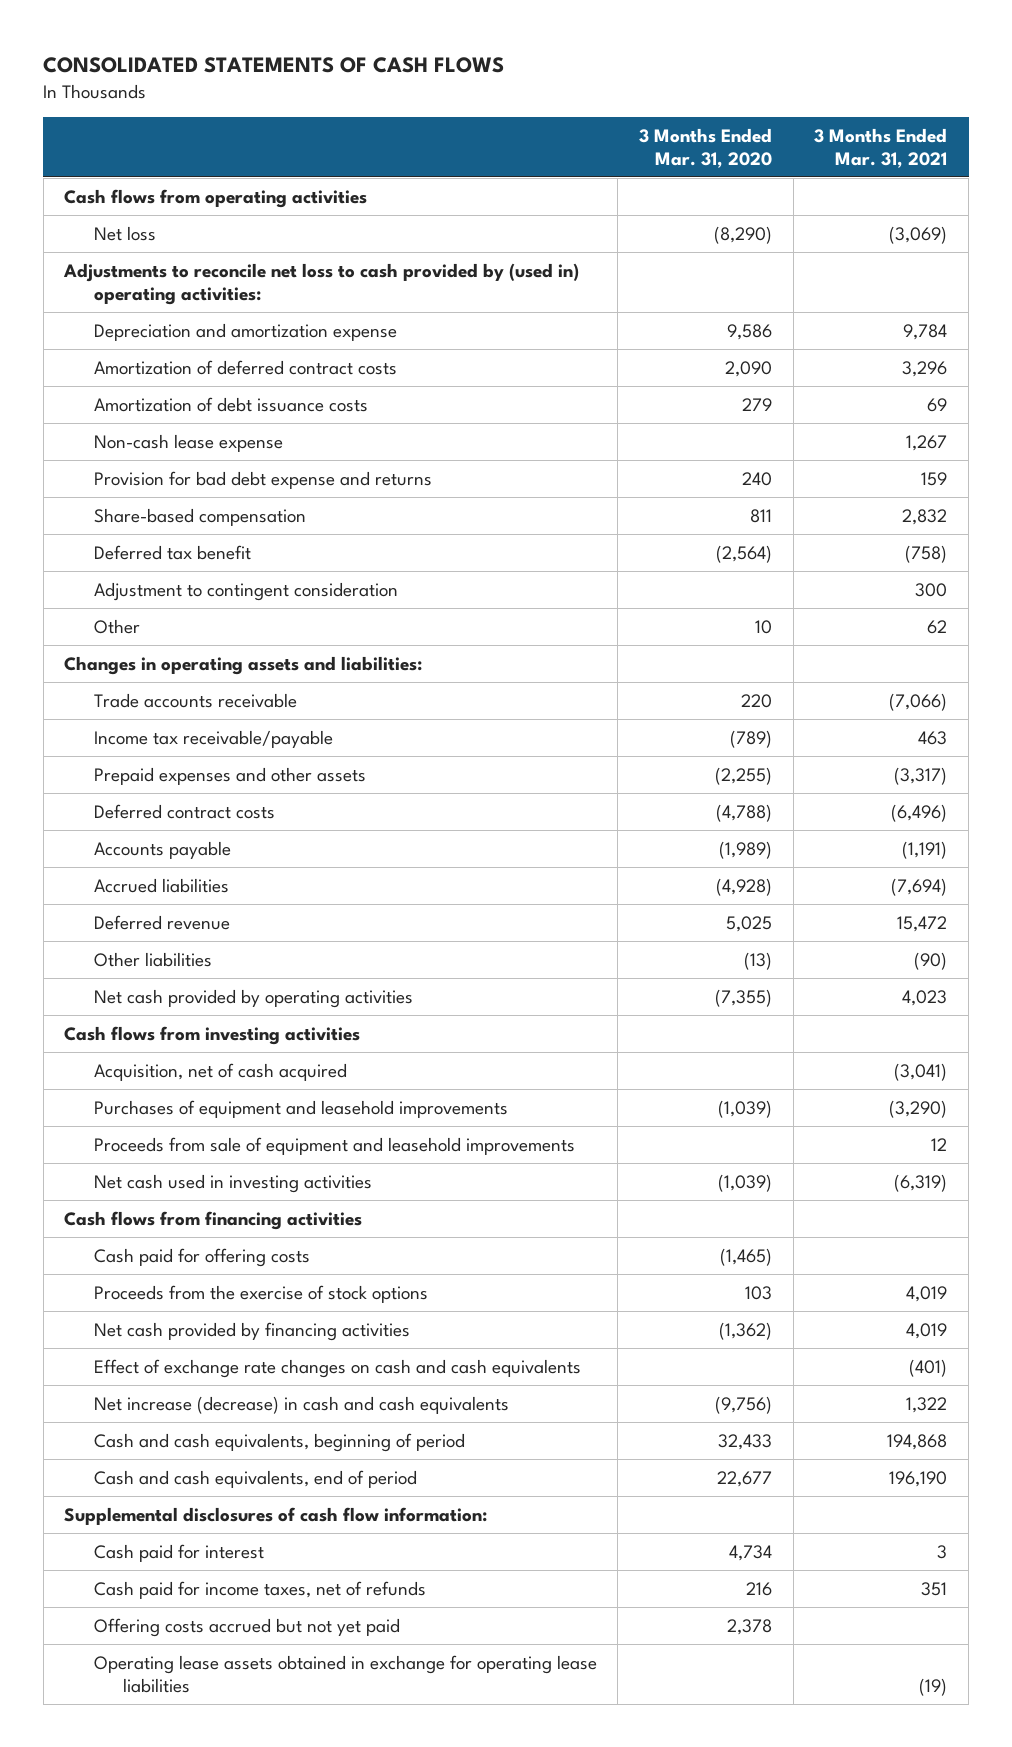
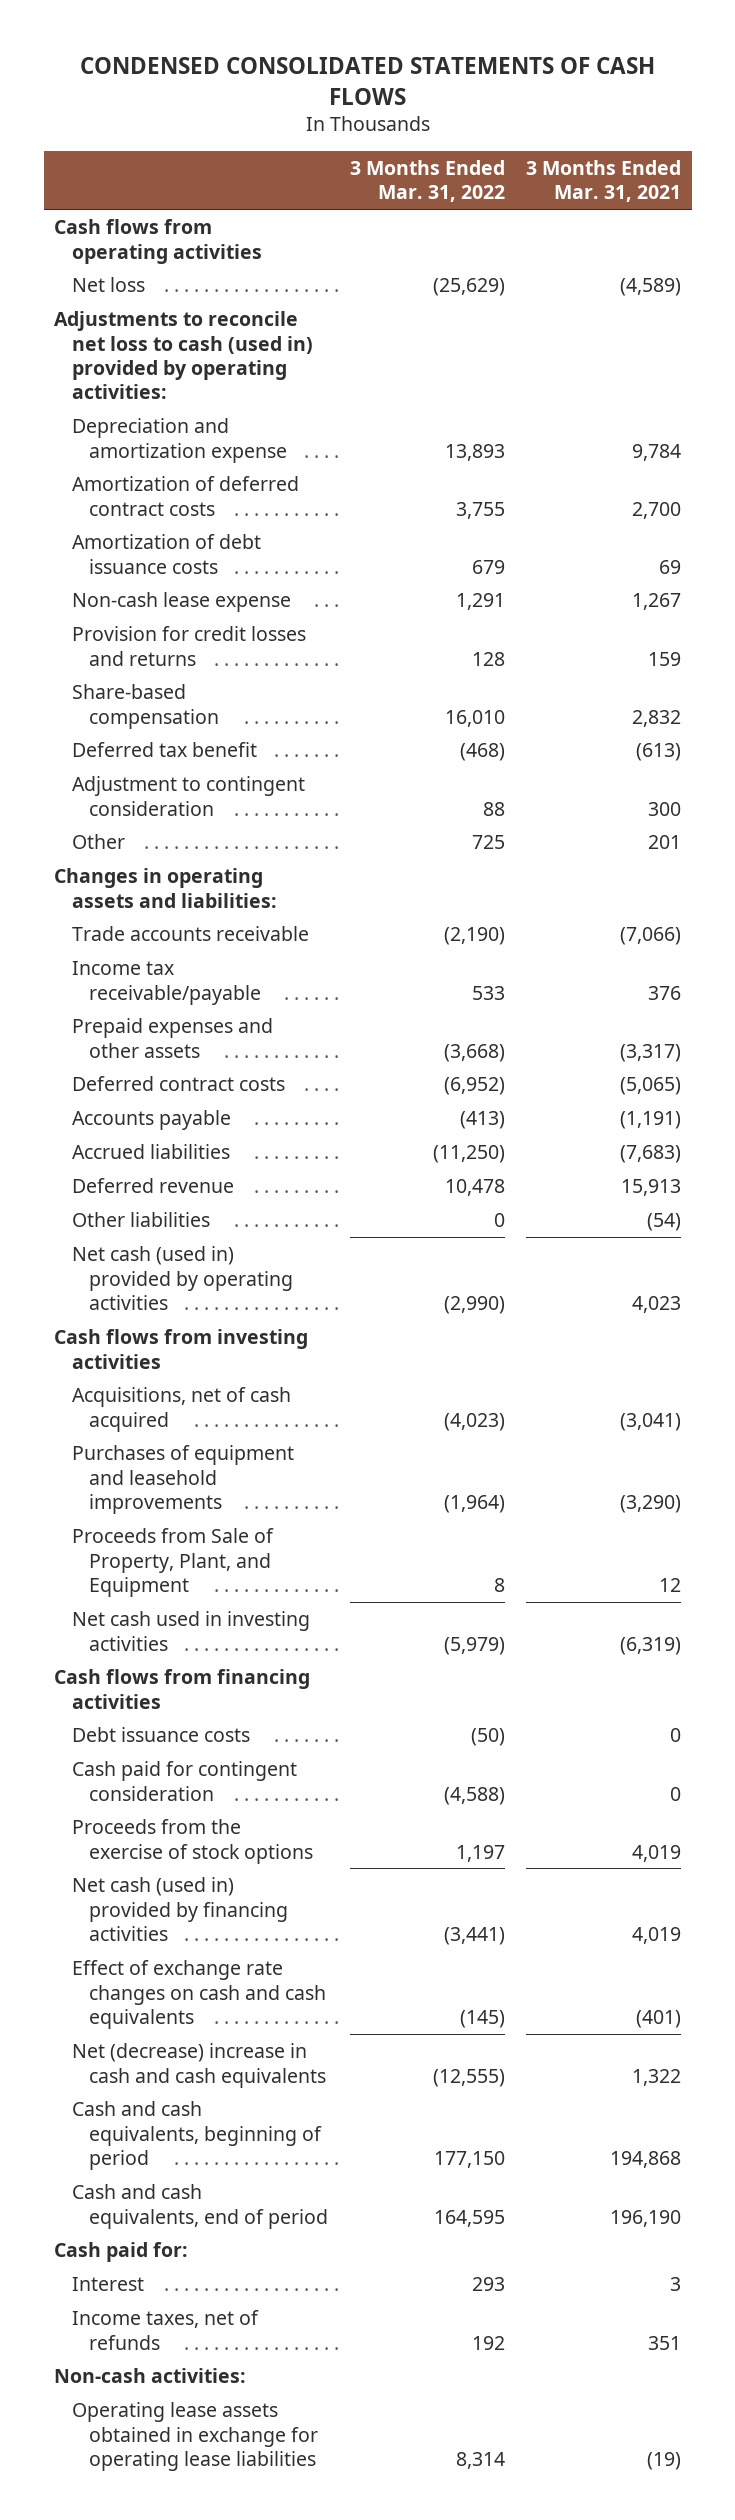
[43,57,505,74] CONSOLIDATED STATEMENTS OF CASH FLOWS -> [79,57,655,105] CONDENSED CONSOLIDATED STATEMENTS OF CASH FLOWS
[639,127,773,168] 3 Months Ended Mar. 31, 2020 -> none
none -> [349,160,505,203] 3 Months Ended Mar. 31, 2022
[889,225,948,244] (3,069) -> [619,278,681,297] (4,589)
[63,262,580,305] Adjustments to reconcile net loss to cash provided by (used in) operating activities: -> [54,311,313,400] Adjustments to reconcile net loss to cash (used in) provided by operating activities:
[902,360,948,377] 3,296 -> [631,501,681,519] 2,700
[93,470,432,489] Provision for bad debt expense and returns -> [71,626,306,666] Provision for credit losses and returns
[905,544,948,563] (758) -> [635,743,681,762] (613)
[927,619,948,634] 62 -> [647,835,681,850] 201
[918,730,948,745] 463 -> [647,985,681,1000] 376
[891,803,948,822] (6,496) -> [619,1077,681,1096] (5,065)
[891,877,948,896] (7,694) -> [619,1145,681,1164] (7,683)
[897,915,948,932] 15,472 -> [620,1179,681,1197] 15,913
[914,951,948,970] (90) -> [646,1213,681,1232] (54)
[93,988,413,1008] Net cash provided by operating activities -> [71,1246,294,1310] Net cash (used in) provided by operating activities
[93,1062,347,1081] Acquisition, net of cash acquired -> [71,1387,291,1432] Acquisitions, net of cash acquired
[93,1136,575,1155] Proceeds from sale of equipment and leasehold improvements -> [71,1528,274,1597] Proceeds from Sale of Property, Plant, and Equipment
[93,1247,310,1267] Cash paid for offering costs -> none
none -> [71,1727,250,1743] Debt issuance costs
none -> [71,1761,297,1801] Cash paid for contingent consideration
[93,1321,410,1341] Net cash provided by financing activities -> [71,1877,289,1941] Net cash (used in) provided by financing activities
[93,1395,509,1414] Net increase (decrease) in cash and cash equivalents -> [71,2043,327,2088] Net (decrease) increase in cash and cash equivalents
[64,1506,488,1525] Supplemental disclosures of cash flow information: -> none
[93,1617,400,1637] Offering costs accrued but not yet paid -> none
none -> [54,2242,189,2263] Cash paid for:
[93,1543,264,1562] Cash paid for interest -> [71,2277,144,2292] Interest
[93,1580,426,1599] Cash paid for income taxes, net of refunds -> [71,2310,259,2350] Income taxes, net of refunds
none -> [54,2368,247,2384] Non-cash activities:

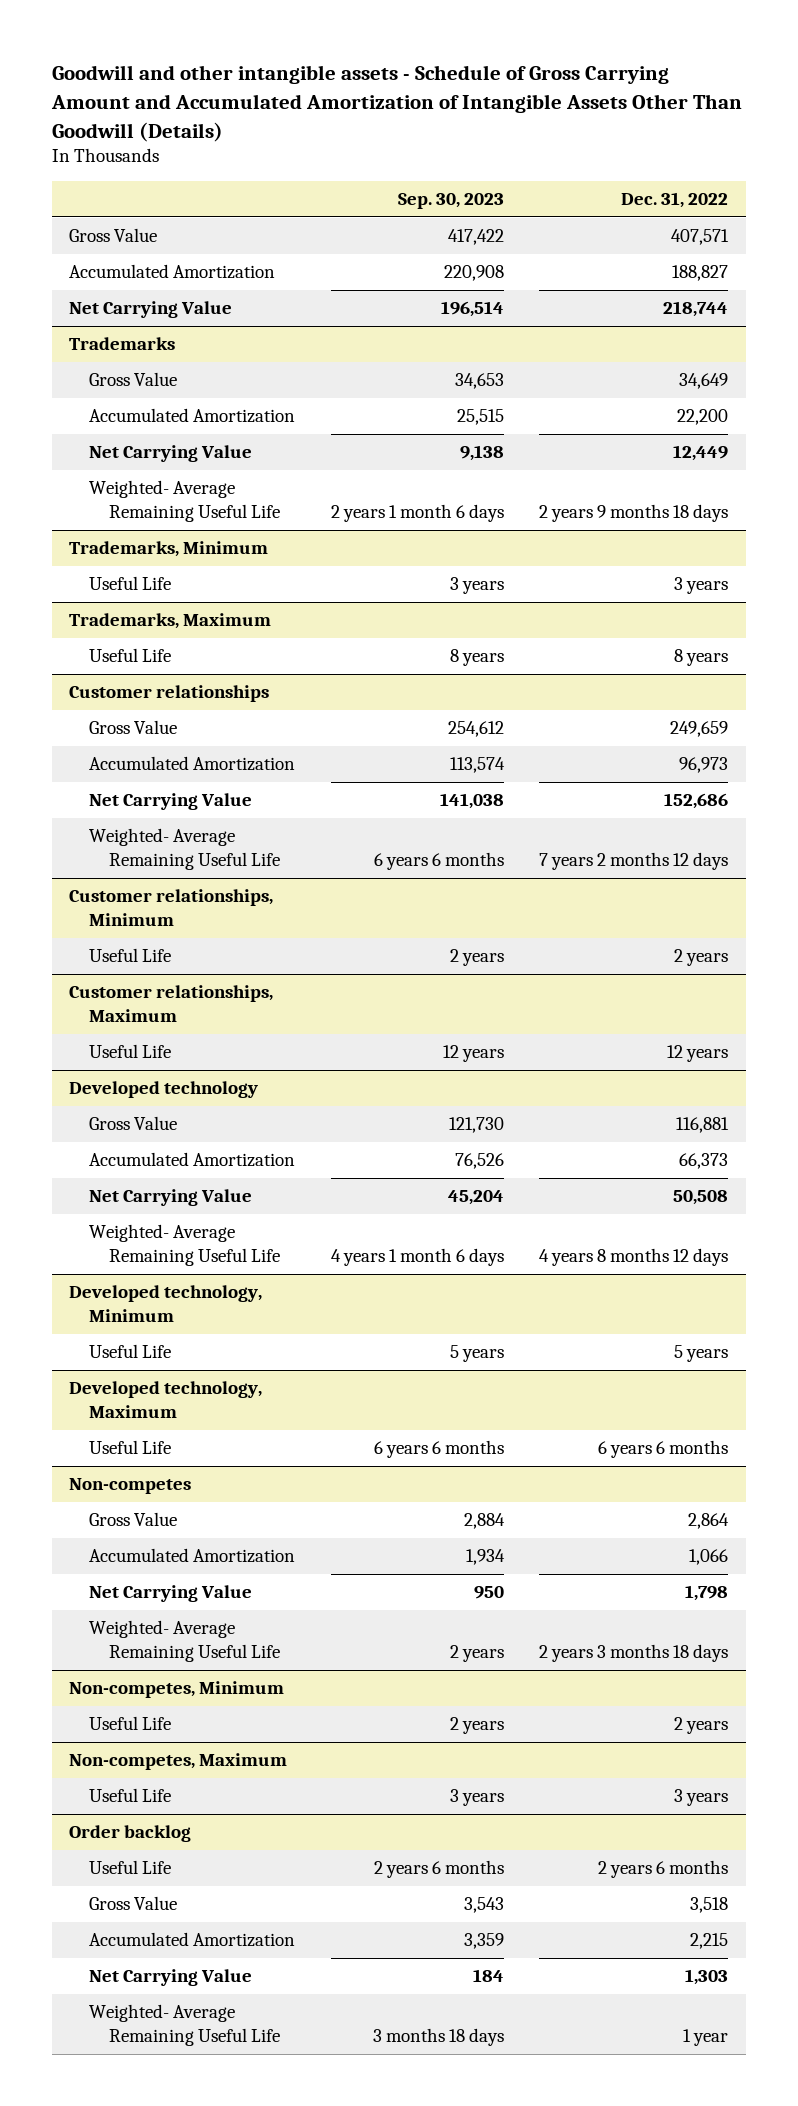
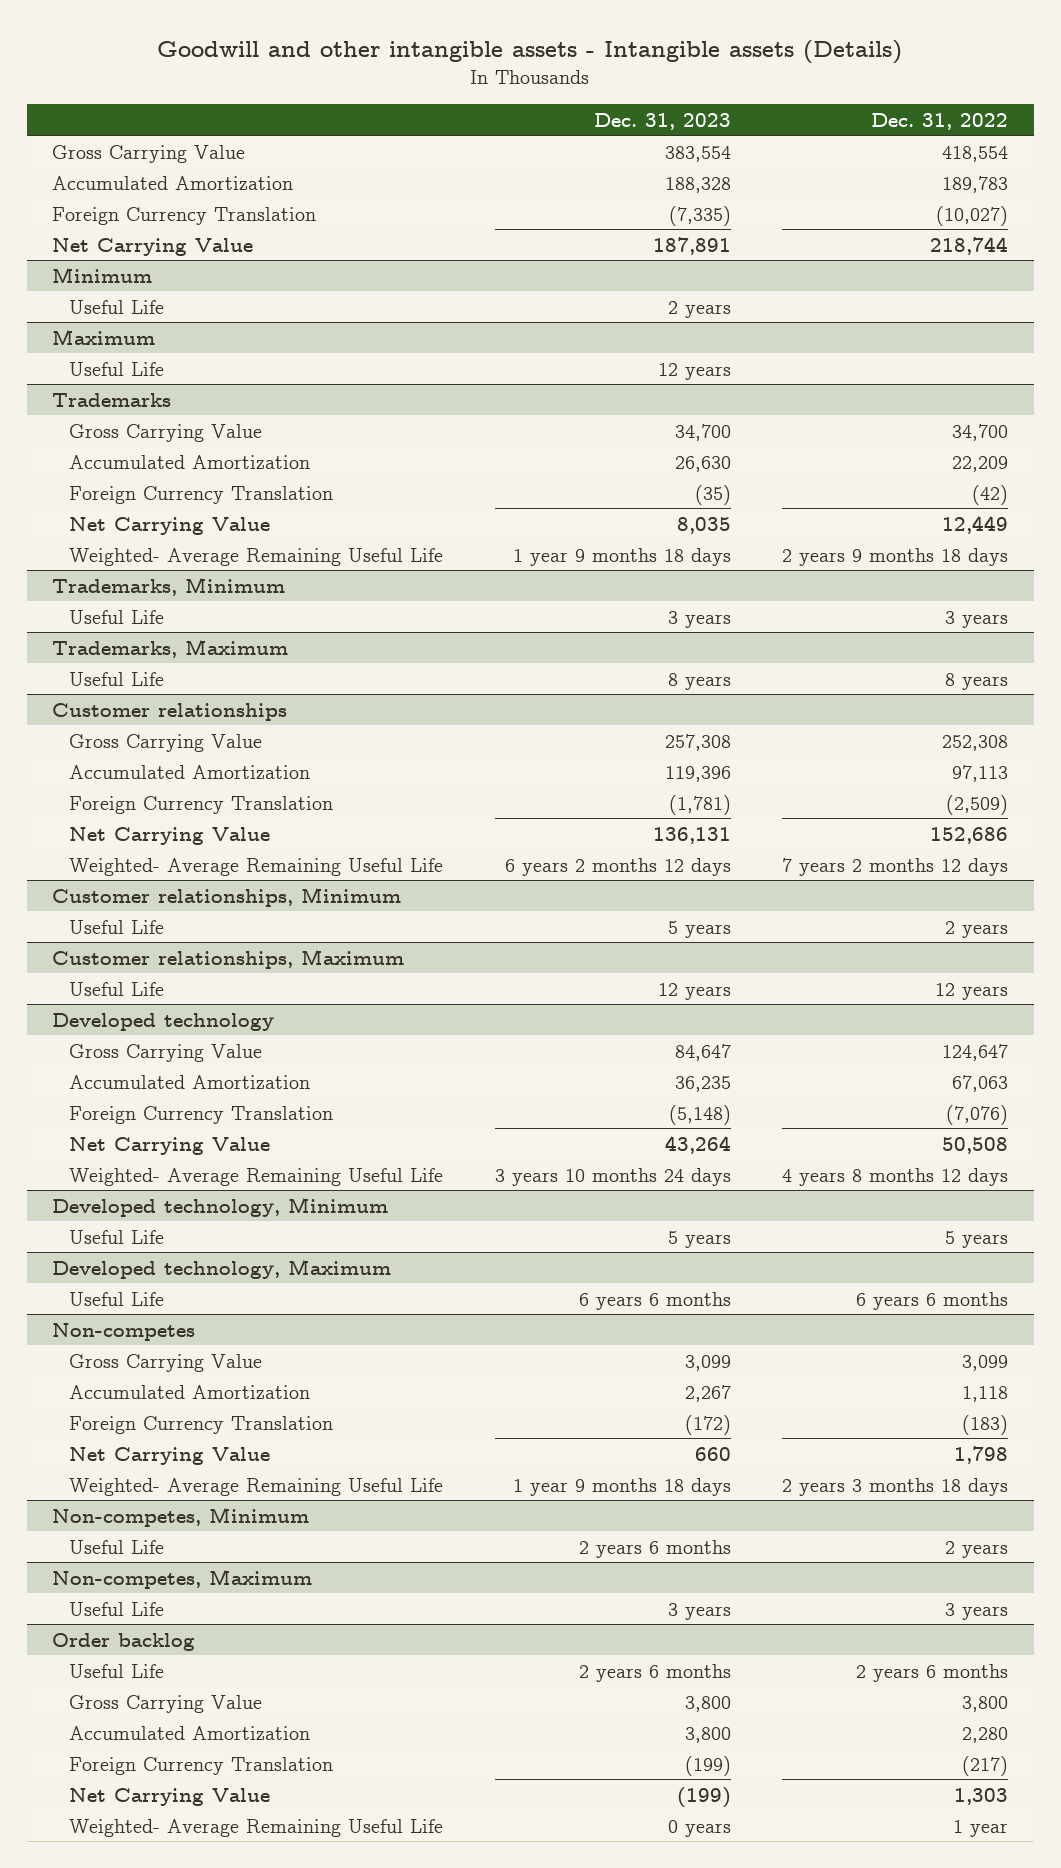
[50,65,742,142] Goodwill and other intangible assets - Schedule of Gross Carrying Amount and Accumulated Amortization of Intangible Assets Other Than Goodwill (Details) -> [157,40,903,65] Goodwill and other intangible assets - Intangible assets (Details)
[397,193,504,210] Sep. 30, 2023 -> none
none -> [593,112,731,130] Dec. 31, 2023
[69,228,158,243] Gross Value -> [52,144,246,163] Gross Carrying Value
[671,229,730,246] 407,571 -> [942,145,1009,162] 418,554
[672,265,729,282] 188,827 -> [942,175,1009,193] 189,783
none -> [52,206,317,225] Foreign Currency Translation
none -> [52,266,153,283] Minimum
none -> [69,299,165,314] Useful Life
none -> [52,328,156,345] Maximum
none -> [69,361,165,376] Useful Life
[89,372,178,387] Gross Value -> [69,423,263,442] Gross Carrying Value
[679,373,729,390] 34,649 -> [952,423,1009,441] 34,700
[677,409,729,426] 22,200 -> [952,455,1009,472] 22,209
none -> [69,485,334,504] Foreign Currency Translation
[89,720,178,735] Gross Value -> [69,733,263,752] Gross Carrying Value
[670,721,729,738] 249,659 -> [942,734,1009,751] 252,308
[679,757,729,774] 96,973 -> [952,764,1009,782] 97,113
none -> [69,795,334,814] Foreign Currency Translation
[89,1116,178,1131] Gross Value -> [69,1043,263,1062] Gross Carrying Value
[676,1117,730,1134] 116,881 -> [942,1043,1009,1061] 124,647
[679,1153,729,1170] 66,373 -> [952,1074,1009,1092] 67,063
none -> [69,1105,334,1124] Foreign Currency Translation
[89,1512,178,1527] Gross Value -> [69,1353,263,1372] Gross Carrying Value
[688,1513,730,1530] 2,864 -> [962,1354,1009,1371] 3,099
[689,1549,729,1566] 1,066 -> [962,1385,1009,1402] 1,118
none -> [69,1415,334,1434] Foreign Currency Translation
[89,1896,178,1911] Gross Value -> [69,1694,263,1713] Gross Carrying Value
[690,1897,729,1914] 3,518 -> [962,1695,1009,1712] 3,800
[690,1933,729,1950] 2,215 -> [962,1726,1009,1743] 2,280
none -> [69,1756,334,1775] Foreign Currency Translation

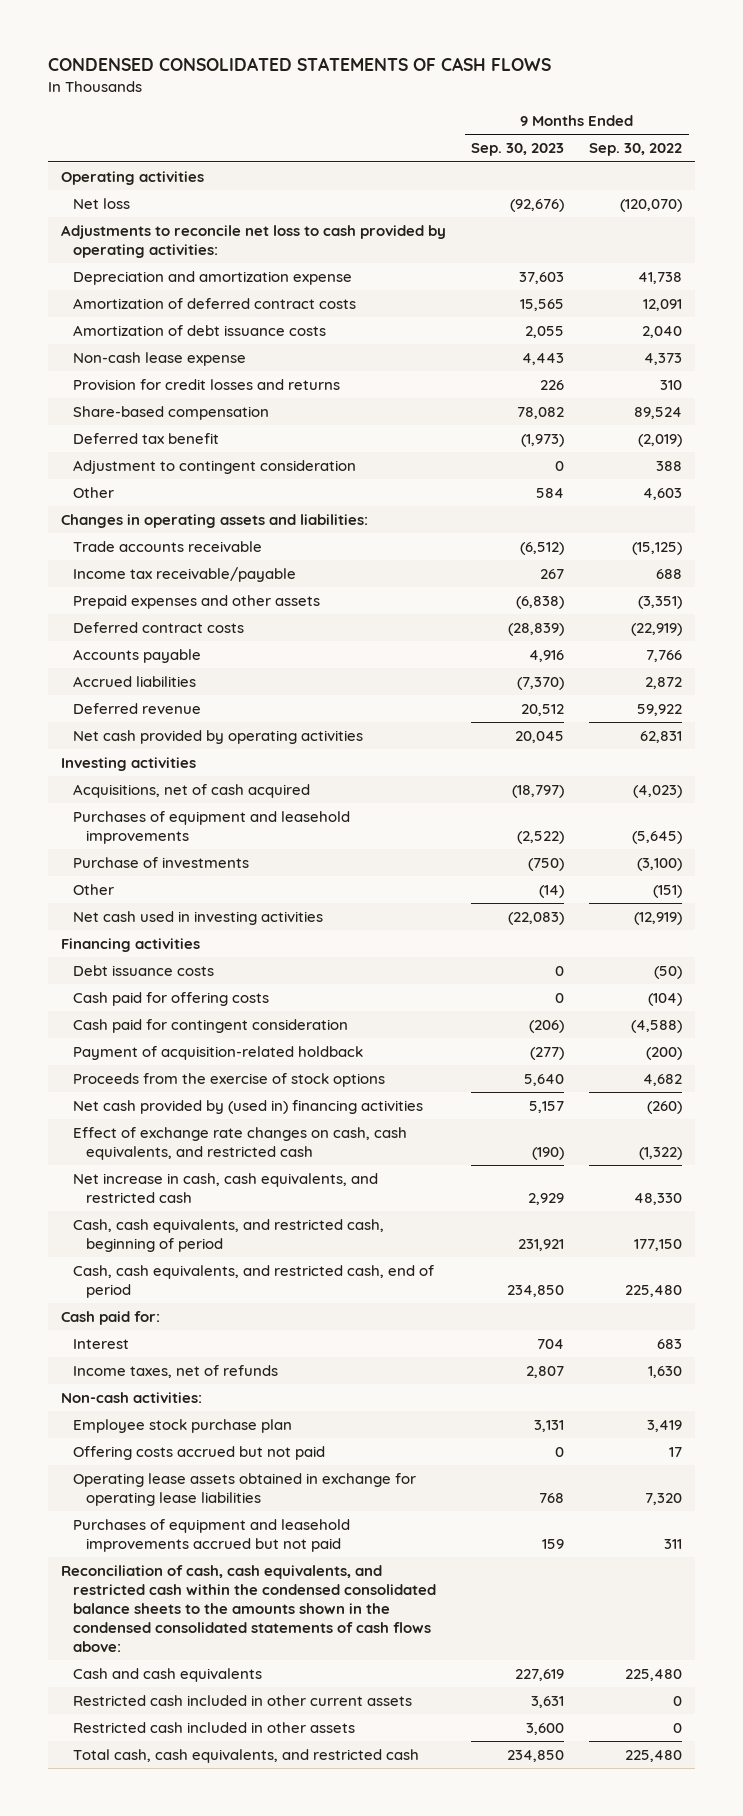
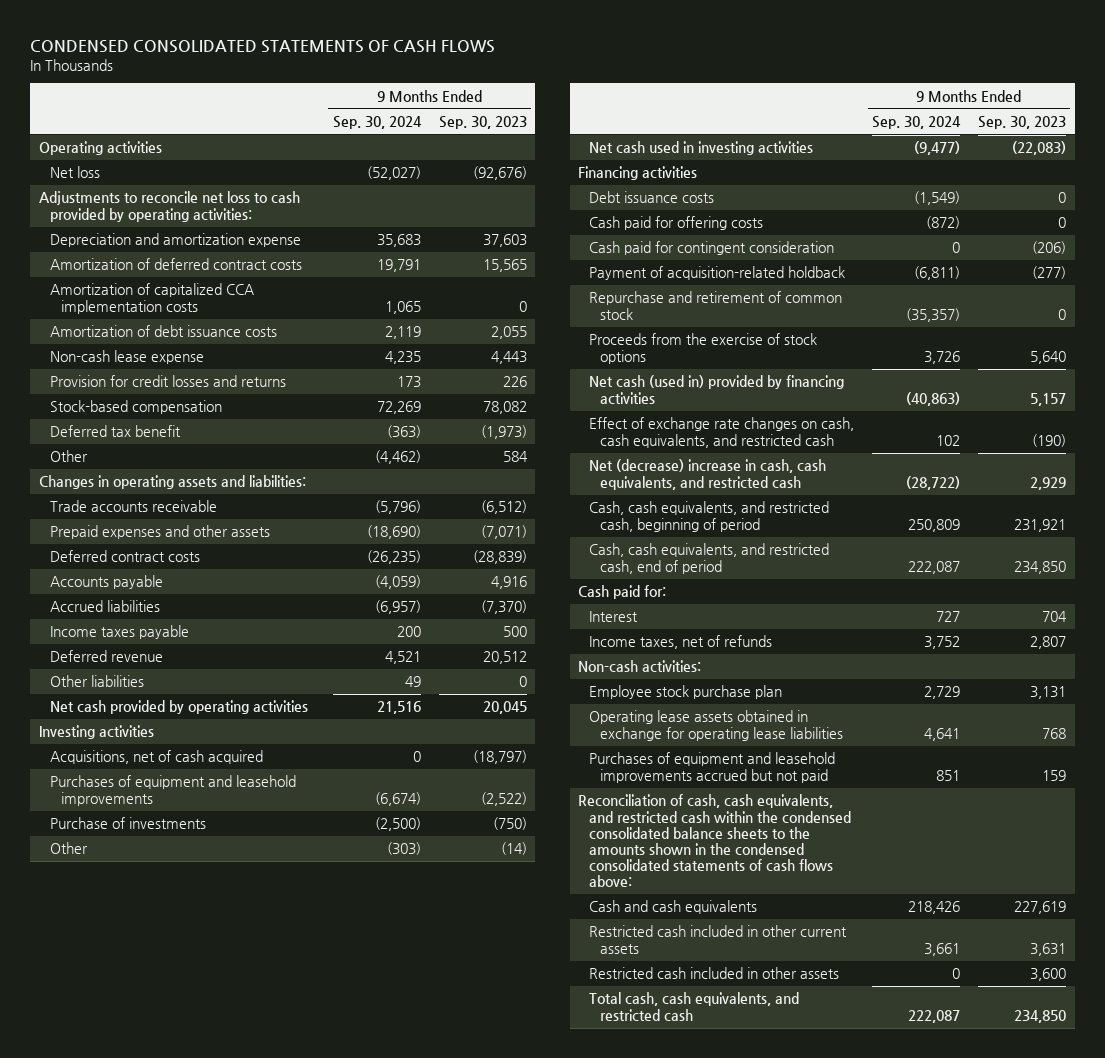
[589,143,683,157] Sep. 30, 2022 -> none
none -> [332,116,422,130] Sep. 30, 2024
none -> [49,283,254,314] Amortization of capitalized CCA implementation costs
[73,406,270,421] Share-based compensation -> [49,400,222,415] Stock-based compensation
[73,460,357,475] Adjustment to contingent consideration -> none
[73,567,297,583] Income tax receivable/payable -> none
[515,596,564,610] (6,838) -> [480,525,527,540] (7,071)
none -> [49,625,189,640] Income taxes payable
none -> [49,675,144,688] Other liabilities
none -> [589,291,843,320] Repurchase and retirement of common stock
[73,1100,424,1115] Net cash provided by (used in) financing activities -> [589,375,845,404] Net cash (used in) provided by financing activities
[73,1173,379,1203] Net increase in cash, cash equivalents, and restricted cash -> [589,459,827,490] Net (decrease) increase in cash, cash equivalents, and restricted cash
[73,1446,326,1461] Offering costs accrued but not paid -> none

